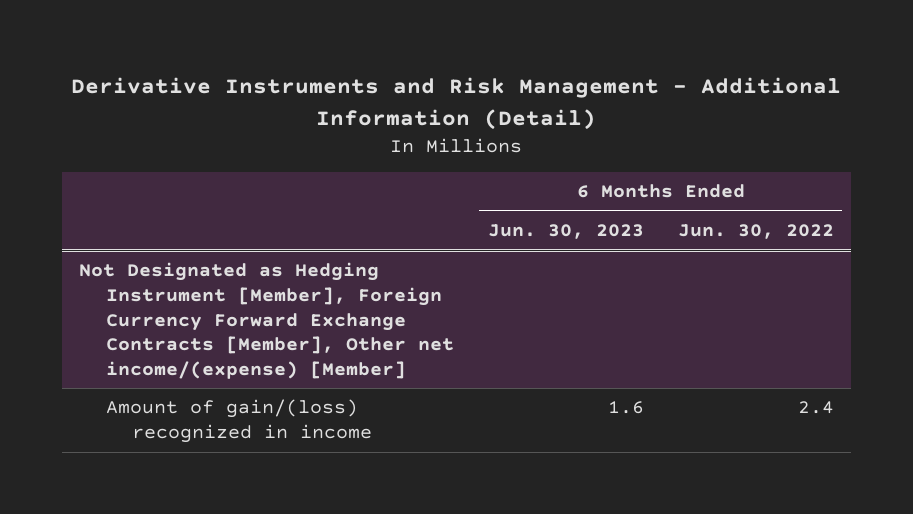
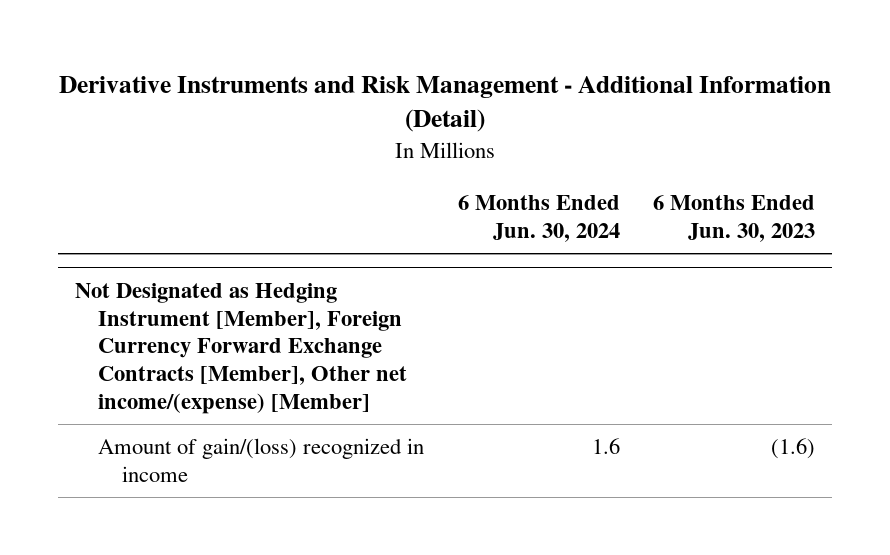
[677,224,834,240] Jun. 30, 2022 -> none
none -> [457,194,620,242] 6 Months Ended Jun. 30, 2024
[607,401,644,415] 1.6 -> [771,438,816,460] (1.6)

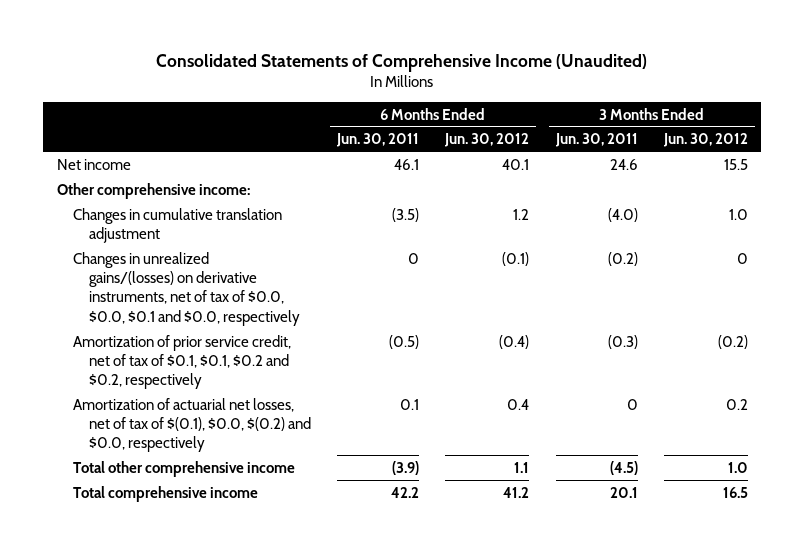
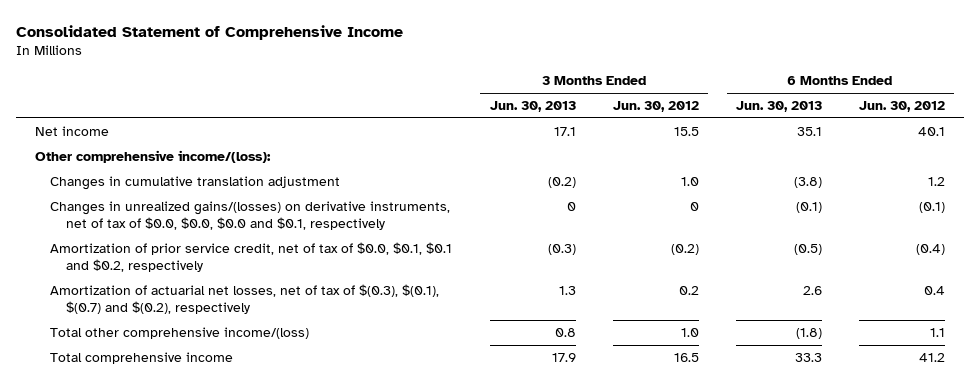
[156,53,648,72] Consolidated Statements of Comprehensive Income (Unaudited) -> [16,24,404,40] Consolidated Statement of Comprehensive Income
[336,133,420,148] Jun. 30, 2011 -> none
[554,133,638,148] Jun. 30, 2011 -> none
none -> [489,100,576,112] Jun. 30, 2013
none -> [735,100,822,112] Jun. 30, 2013
[56,182,250,199] Other comprehensive income: -> [34,149,271,163] Other comprehensive income/(loss):
[72,251,300,326] Changes in unrealized gains/(losses) on derivative instruments, net of tax of $0.0, $0.0, $0.1 and $0.0, respectively -> [50,200,451,231] Changes in unrealized gains/(losses) on derivative instruments, net of tax of $0.0, $0.0, $0.0 and $0.1, respectively
[72,334,291,390] Amortization of prior service credit, net of tax of $0.1, $0.1, $0.2 and $0.2, respectively -> [50,241,453,273] Amortization of prior service credit, net of tax of $0.0, $0.1, $0.1 and $0.2, respectively
[72,397,311,453] Amortization of actuarial net losses, net of tax of $(0.1), $0.0, $(0.2) and $0.0, respectively -> [50,283,440,315] Amortization of actuarial net losses, net of tax of $(0.3), $(0.1), $(0.7) and $(0.2), respectively
[72,460,295,477] Total other comprehensive income -> [50,326,310,339] Total other comprehensive income/(loss)

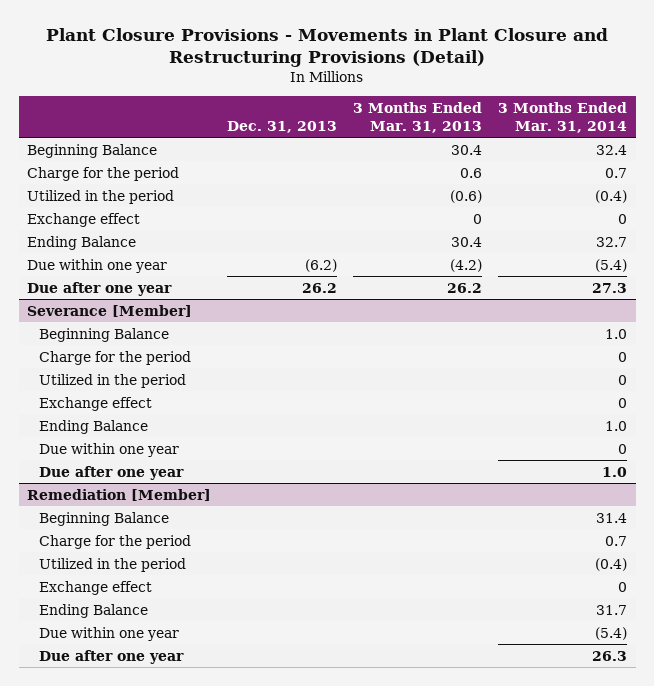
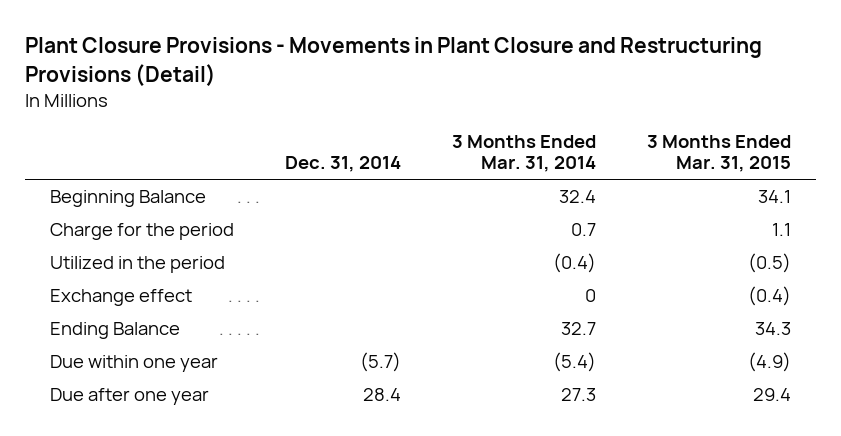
[227,120,338,133] Dec. 31, 2013 -> none
[353,101,483,133] 3 Months Ended Mar. 31, 2013 -> none
none -> [285,156,402,173] Dec. 31, 2014
none -> [646,135,791,173] 3 Months Ended Mar. 31, 2015
[26,304,192,317] Severance [Member] -> none
[39,327,170,342] Beginning Balance -> none
[39,350,192,365] Charge for the period -> none
[39,373,187,388] Utilized in the period -> none
[39,396,153,411] Exchange effect -> none
[39,419,149,434] Ending Balance -> none
[39,442,180,457] Due within one year -> none
[39,465,185,480] Due after one year -> none
[26,488,211,501] Remediation [Member] -> none
[39,511,170,526] Beginning Balance -> none
[39,534,192,549] Charge for the period -> none
[39,557,187,572] Utilized in the period -> none
[39,580,153,595] Exchange effect -> none
[39,603,149,618] Ending Balance -> none
[39,626,180,641] Due within one year -> none
[39,649,185,664] Due after one year -> none

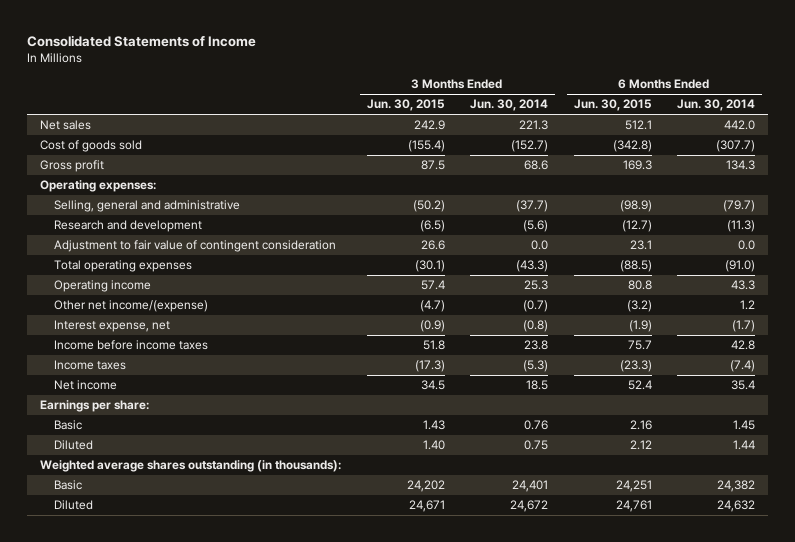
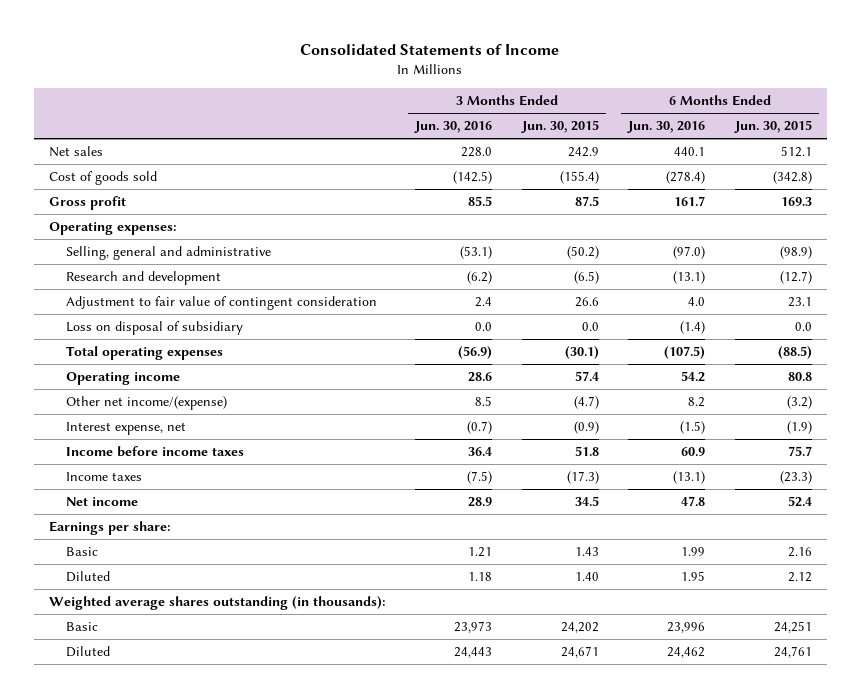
[470,99,549,112] Jun. 30, 2014 -> none
[677,99,756,112] Jun. 30, 2014 -> none
none -> [414,121,493,134] Jun. 30, 2016
none -> [627,121,706,134] Jun. 30, 2016
none -> [65,321,243,336] Loss on disposal of subsidiary

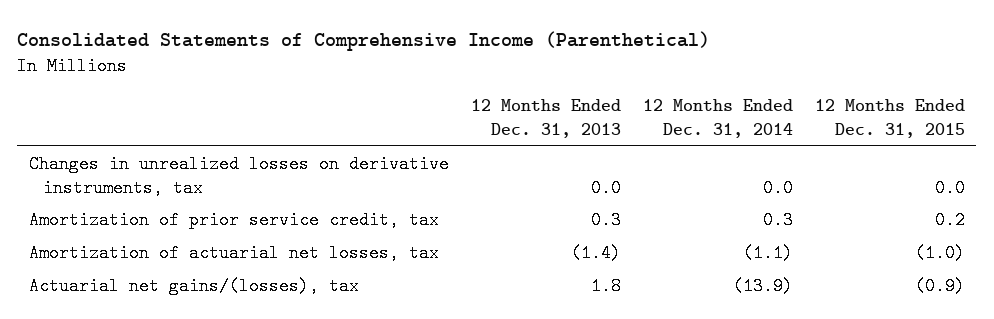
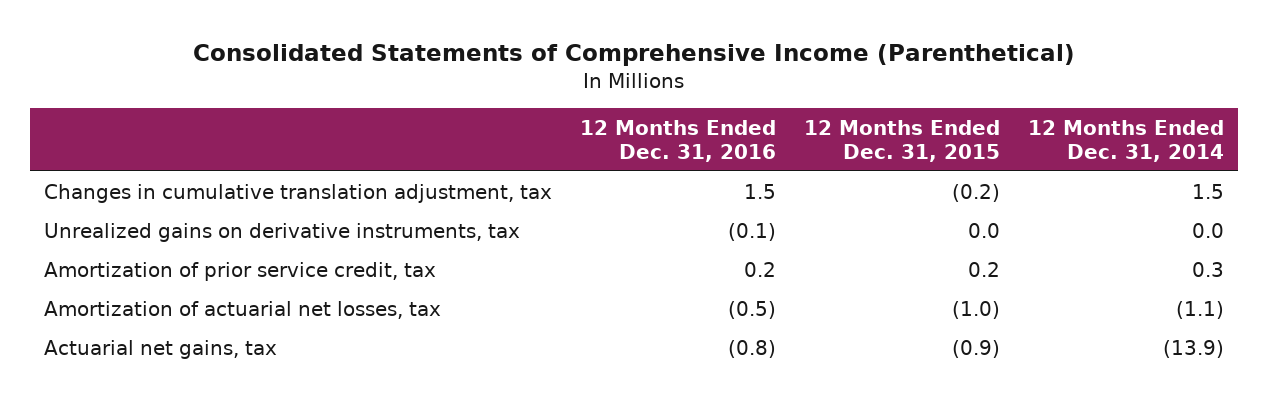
[470,99,621,139] 12 Months Ended Dec. 31, 2013 -> none
none -> [579,120,776,162] 12 Months Ended Dec. 31, 2016
none -> [43,183,552,203] Changes in cumulative translation adjustment, tax
[28,154,449,197] Changes in unrealized losses on derivative instruments, tax -> [43,222,520,242] Unrealized gains on derivative instruments, tax
[28,276,359,295] Actuarial net gains/(losses), tax -> [43,339,277,359] Actuarial net gains, tax

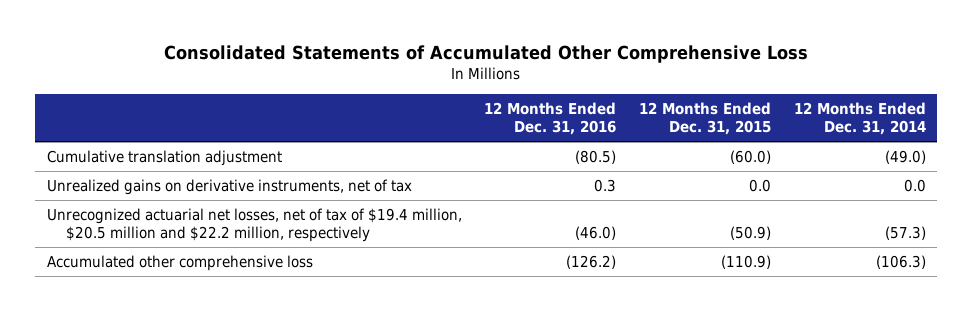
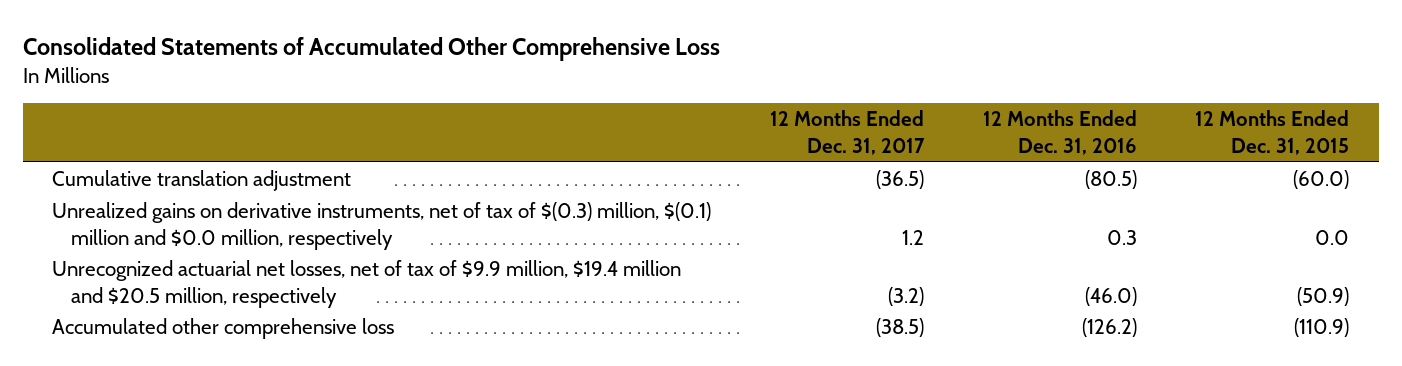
[793,102,926,135] 12 Months Ended Dec. 31, 2014 -> none
none -> [769,110,925,155] 12 Months Ended Dec. 31, 2017
[46,179,412,196] Unrealized gains on derivative instruments, net of tax -> [52,202,712,250] Unrealized gains on derivative instruments, net of tax of $(0.3) million, $(0.1) million and $0.0 million, respectively
[46,208,462,242] Unrecognized actuarial net losses, net of tax of $19.4 million, $20.5 million and $22.2 million, respectively -> [52,260,682,308] Unrecognized actuarial net losses, net of tax of $9.9 million, $19.4 million and $20.5 million, respectively

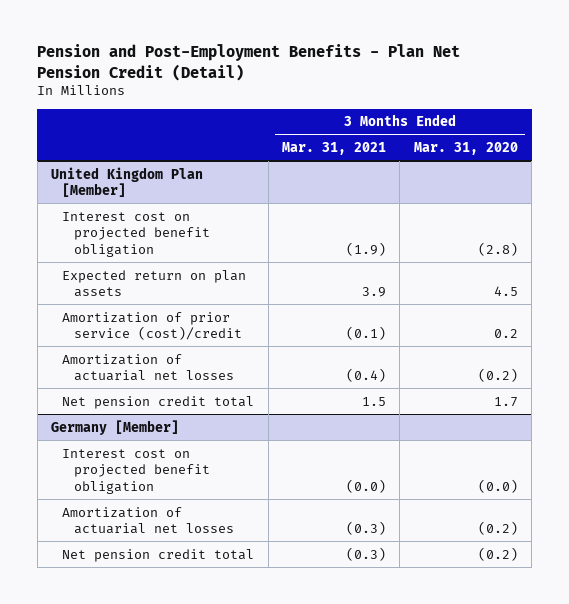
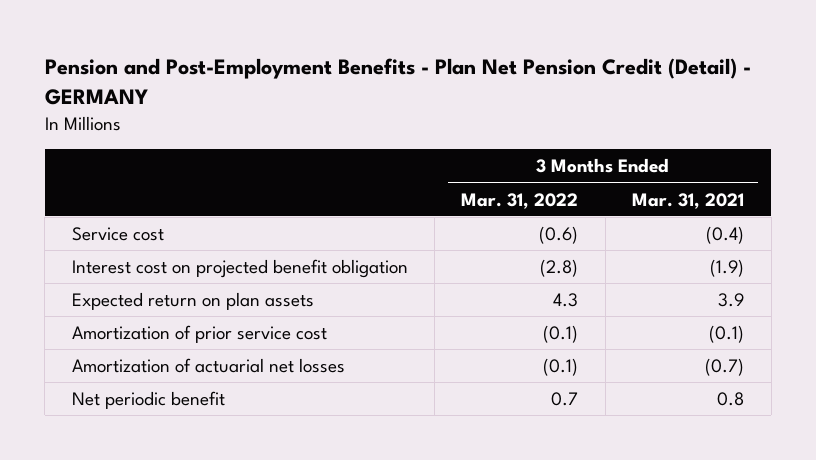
[37,44,461,81] Pension and Post-Employment Benefits - Plan Net Pension Credit (Detail) -> [44,58,751,106] Pension and Post-Employment Benefits - Plan Net Pension Credit (Detail) - GERMANY
[413,141,518,155] Mar. 31, 2020 -> none
none -> [461,192,579,209] Mar. 31, 2022
[50,166,203,198] United Kingdom Plan [Member] -> none
none -> [71,227,164,242] Service cost
[62,395,255,409] Net pension credit total -> none
[50,419,179,435] Germany [Member] -> none
[62,448,210,494] Interest cost on projected benefit obligation -> none
[62,506,234,535] Amortization of actuarial net losses -> none
[62,548,255,562] Net pension credit total -> none
[62,311,242,341] Amortization of prior service (cost)/credit -> [71,325,327,344] Amortization of prior service cost
[346,368,387,383] (0.4) -> [705,358,745,377] (0.7)
none -> [71,391,225,410] Net periodic benefit

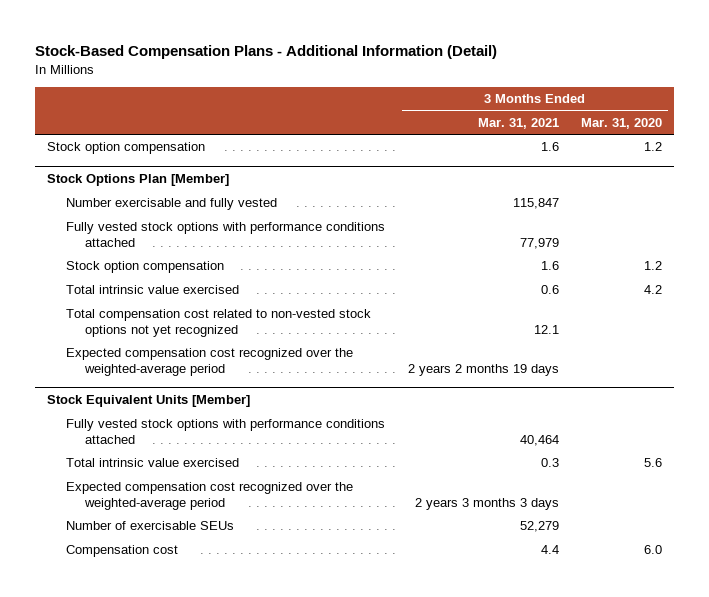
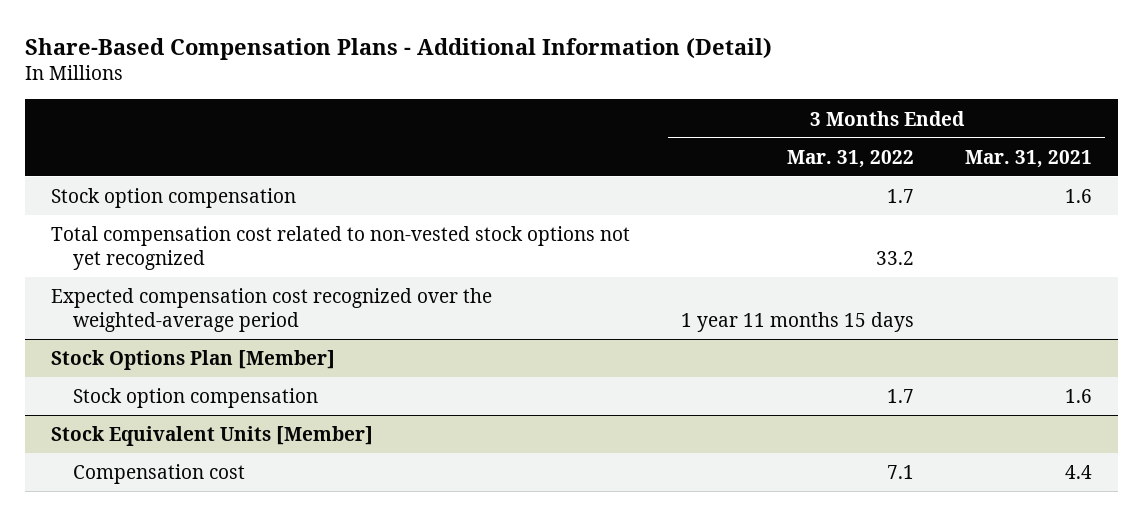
[35,44,498,59] Stock-Based Compensation Plans - Additional Information (Detail) -> [24,37,772,60] Share-Based Compensation Plans - Additional Information (Detail)
[581,118,663,130] Mar. 31, 2020 -> none
none -> [786,149,914,168] Mar. 31, 2022
none -> [50,226,630,270] Total compensation cost related to non-vested stock options not yet recognized
none -> [50,288,492,332] Expected compensation cost recognized over the weighted-average period
[65,198,277,211] Number exercisable and fully vested -> none
[65,222,385,247] Fully vested stock options with performance conditions attached -> none
[65,285,239,295] Total intrinsic value exercised -> none
[65,309,371,337] Total compensation cost related to non-vested stock options not yet recognized -> none
[65,348,353,376] Expected compensation cost recognized over the weighted-average period -> none
[65,419,385,444] Fully vested stock options with performance conditions attached -> none
[65,458,239,468] Total intrinsic value exercised -> none
[65,482,353,510] Expected compensation cost recognized over the weighted-average period -> none
[65,521,234,531] Number of exercisable SEUs -> none

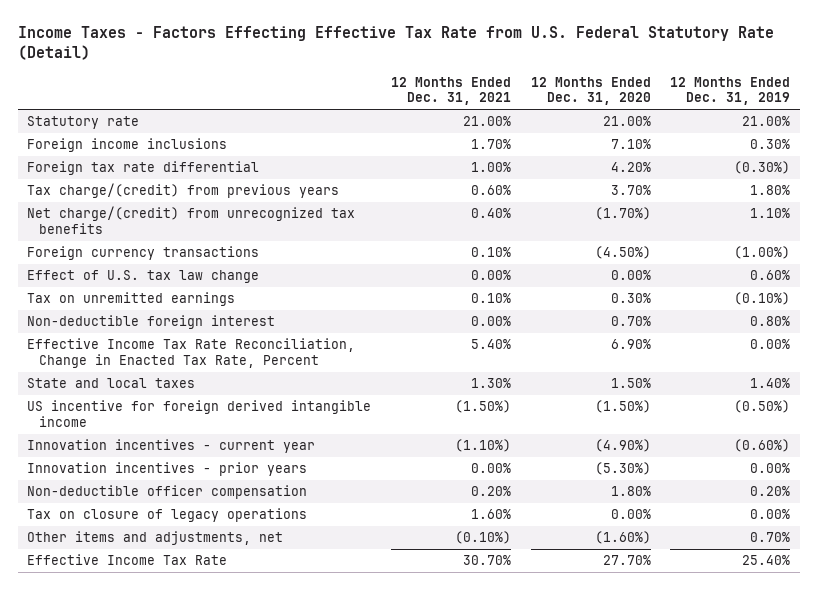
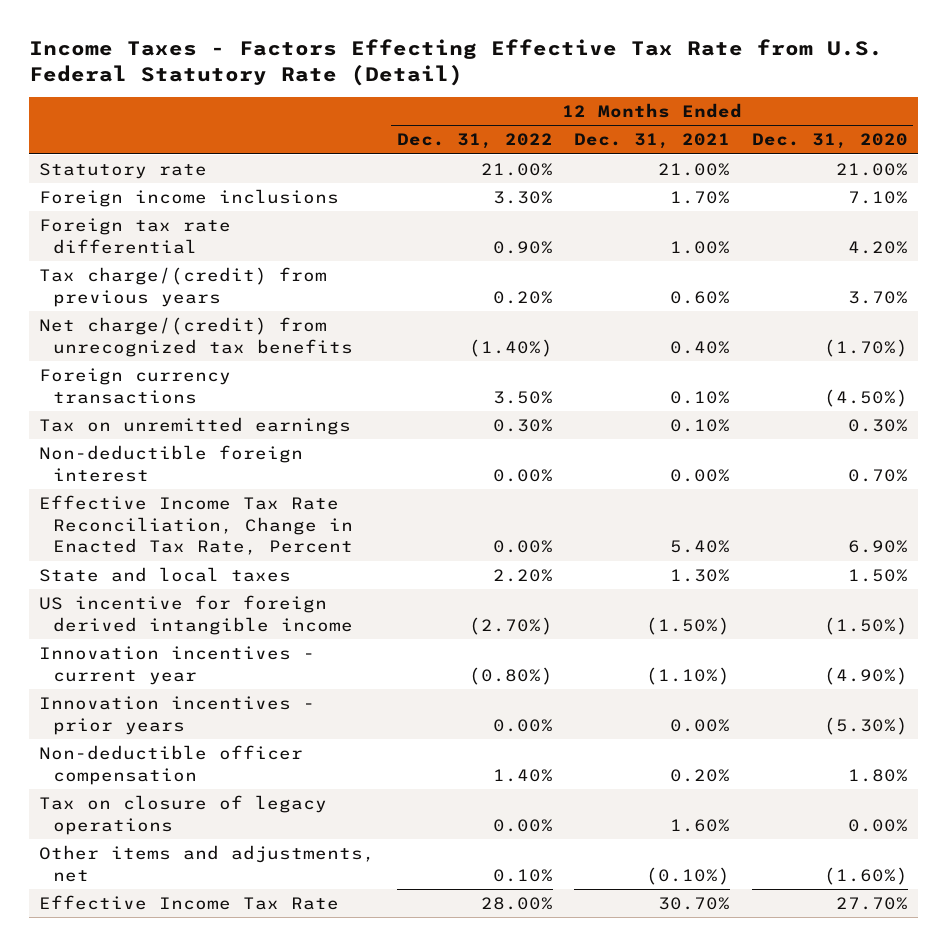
[670,76,791,106] 12 Months Ended Dec. 31, 2019 -> none
none -> [396,133,553,150] Dec. 31, 2022
[27,270,260,284] Effect of U.S. tax law change -> none

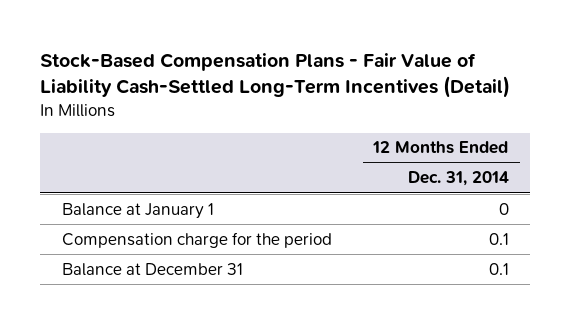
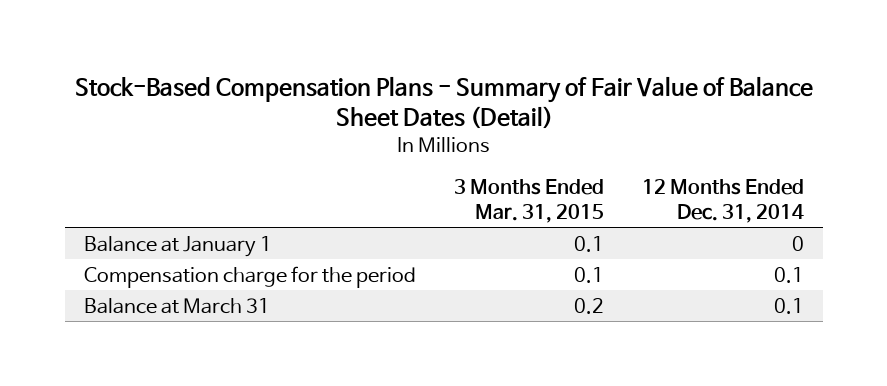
[40,52,511,98] Stock-Based Compensation Plans - Fair Value of Liability Cash-Settled Long-Term Incentives (Detail) -> [74,76,813,130] Stock-Based Compensation Plans - Summary of Fair Value of Balance Sheet Dates (Detail)
none -> [453,178,604,223] 3 Months Ended Mar. 31, 2015
[61,262,243,276] Balance at December 31 -> [83,297,270,314] Balance at March 31

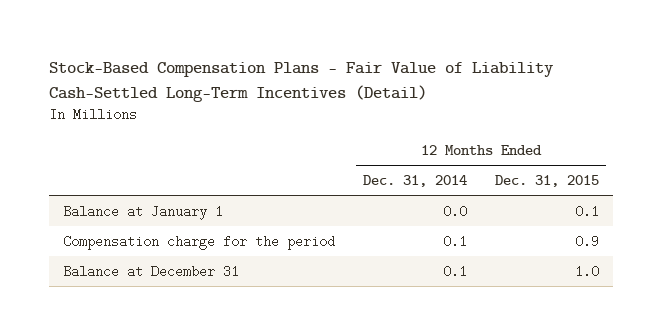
[74,76,813,130] Stock-Based Compensation Plans - Summary of Fair Value of Balance Sheet Dates (Detail) -> [48,62,554,102] Stock-Based Compensation Plans - Fair Value of Liability Cash-Settled Long-Term Incentives (Detail)
[453,178,604,223] 3 Months Ended Mar. 31, 2015 -> none
none -> [495,174,600,187] Dec. 31, 2015
[791,235,804,251] 0 -> [443,204,468,218] 0.0
[83,297,270,314] Balance at March 31 -> [62,264,239,278] Balance at December 31

